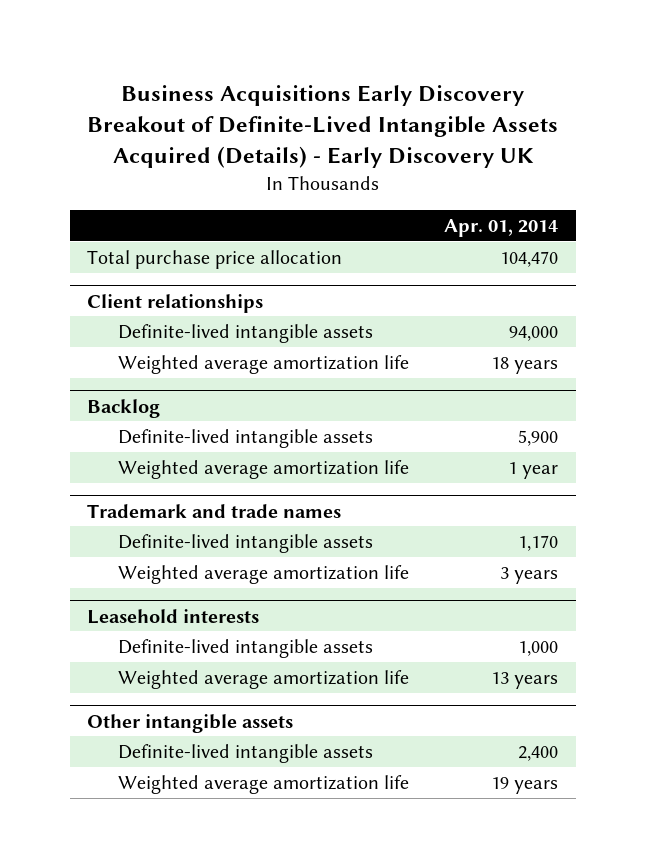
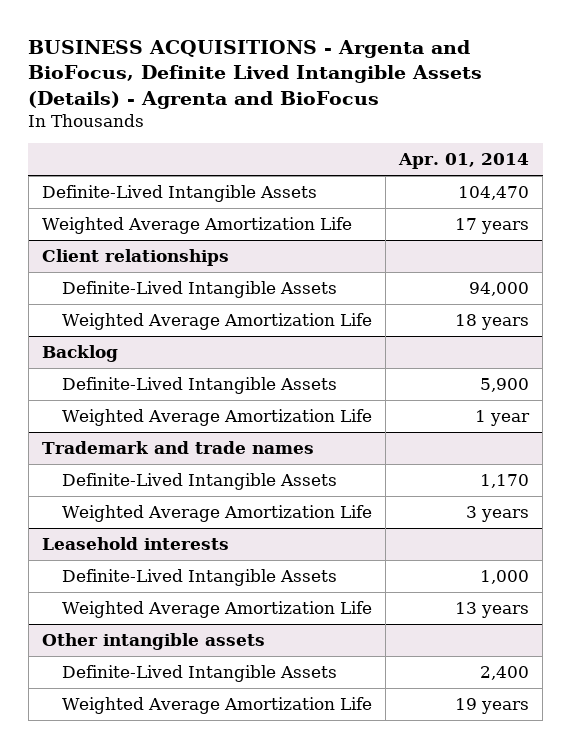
[86,84,558,168] Business Acquisitions Early Discovery Breakout of Definite-Lived Intangible Assets Acquired (Details) - Early Discovery UK -> [28,39,483,109] BUSINESS ACQUISITIONS - Argenta and BioFocus, Definite Lived Intangible Assets (Details) - Agrenta and BioFocus
[87,249,343,269] Total purchase price allocation -> [41,185,317,203] Definite-Lived Intangible Assets
none -> [41,217,352,235] Weighted Average Amortization Life
[117,323,373,343] Definite-lived intangible assets -> [61,281,337,299] Definite-Lived Intangible Assets
[117,354,409,374] Weighted average amortization life -> [61,313,372,331] Weighted Average Amortization Life
[117,428,373,448] Definite-lived intangible assets -> [61,377,337,395] Definite-Lived Intangible Assets
[117,459,409,479] Weighted average amortization life -> [61,409,372,427] Weighted Average Amortization Life
[117,533,373,553] Definite-lived intangible assets -> [61,473,337,491] Definite-Lived Intangible Assets
[117,564,409,584] Weighted average amortization life -> [61,505,372,523] Weighted Average Amortization Life
[117,638,373,658] Definite-lived intangible assets -> [61,569,337,587] Definite-Lived Intangible Assets
[117,669,409,689] Weighted average amortization life -> [61,601,372,619] Weighted Average Amortization Life
[117,743,373,763] Definite-lived intangible assets -> [61,665,337,683] Definite-Lived Intangible Assets
[117,774,409,794] Weighted average amortization life -> [61,697,372,715] Weighted Average Amortization Life

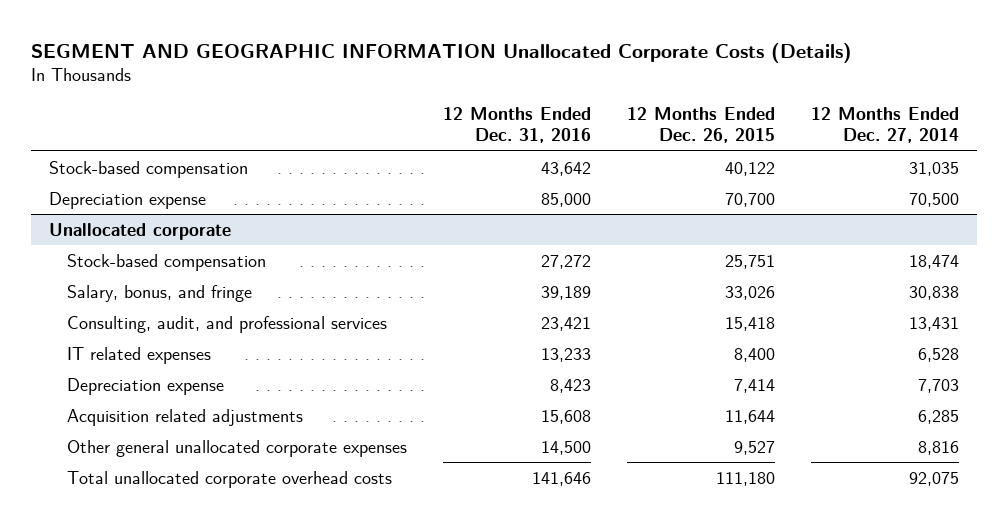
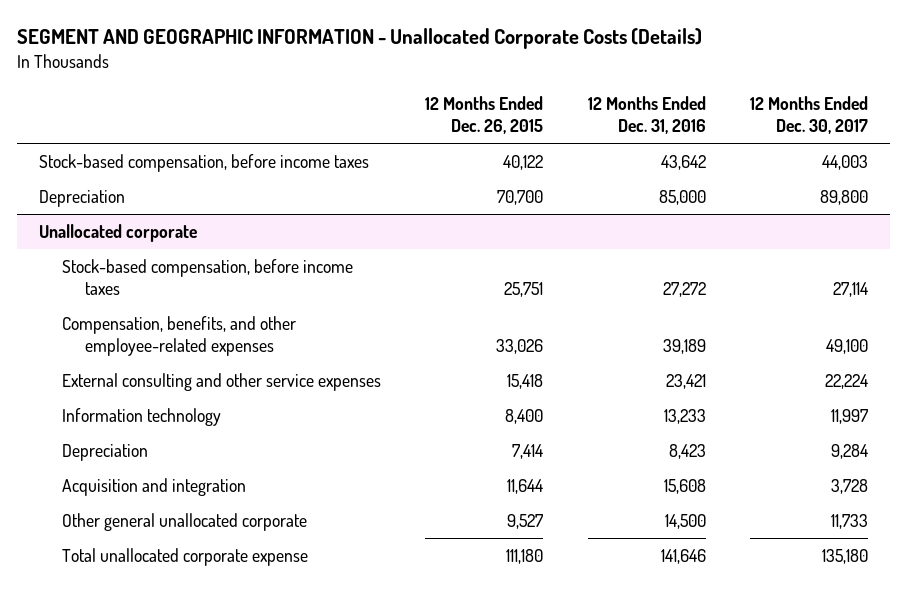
[30,42,852,63] SEGMENT AND GEOGRAPHIC INFORMATION Unallocated Corporate Costs (Details) -> [16,28,702,50] SEGMENT AND GEOGRAPHIC INFORMATION - Unallocated Corporate Costs (Details)
[810,106,959,144] 12 Months Ended Dec. 27, 2014 -> none
none -> [749,95,868,135] 12 Months Ended Dec. 30, 2017
[48,160,248,178] Stock-based compensation -> [38,153,369,172] Stock-based compensation, before income taxes
[48,191,206,209] Depreciation expense -> [38,189,125,207] Depreciation
[66,253,266,271] Stock-based compensation -> [62,258,354,296] Stock-based compensation, before income taxes
[66,284,252,302] Salary, bonus, and fringe -> [62,315,297,357] Compensation, benefits, and other employee-related expenses
[66,315,387,333] Consulting, audit, and professional services -> [62,372,382,391] External consulting and other service expenses
[66,346,211,364] IT related expenses -> [62,407,222,426] Information technology
[66,377,224,395] Depreciation expense -> [62,443,149,461] Depreciation
[66,408,303,426] Acquisition related adjustments -> [62,477,247,496] Acquisition and integration
[66,439,407,457] Other general unallocated corporate expenses -> [62,512,308,531] Other general unallocated corporate
[66,470,392,488] Total unallocated corporate overhead costs -> [62,547,309,566] Total unallocated corporate expense

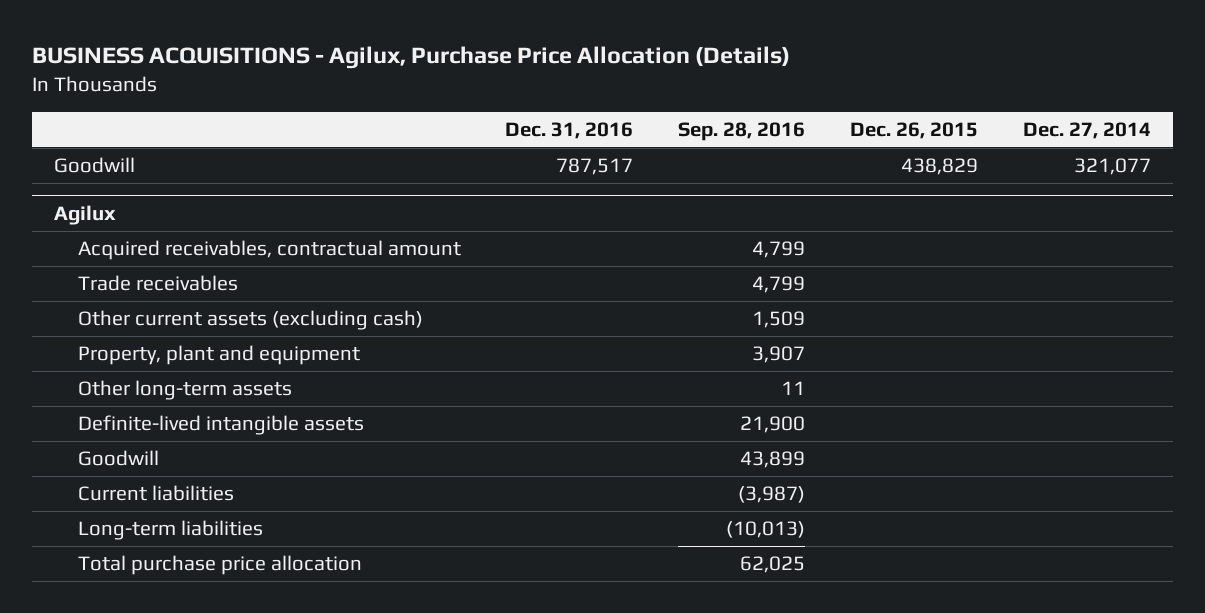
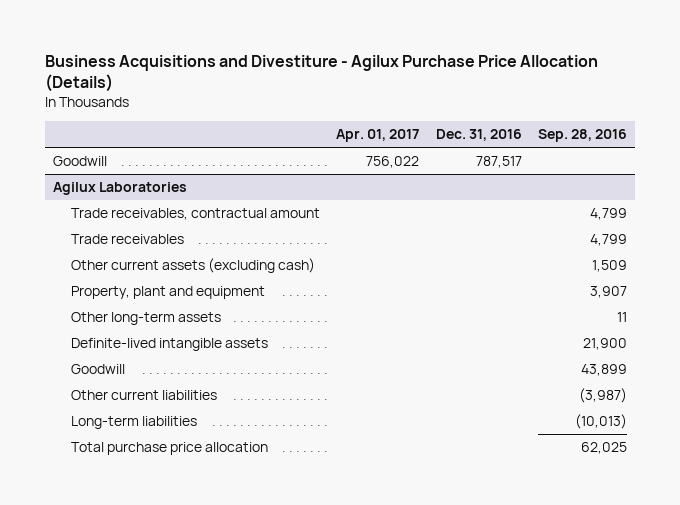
[31,46,790,70] BUSINESS ACQUISITIONS - Agilux, Purchase Price Allocation (Details) -> [45,54,599,93] Business Acquisitions and Divestiture - Agilux Purchase Price Allocation (Details)
[849,121,978,139] Dec. 26, 2015 -> none
[1022,121,1151,139] Dec. 27, 2014 -> none
none -> [336,129,420,143] Apr. 01, 2017
[53,205,116,226] Agilux -> [53,182,188,196] Agilux Laboratories
[77,240,461,261] Acquired receivables, contractual amount -> [70,208,320,221] Trade receivables, contractual amount
[77,485,234,502] Current liabilities -> [70,390,217,401] Other current liabilities

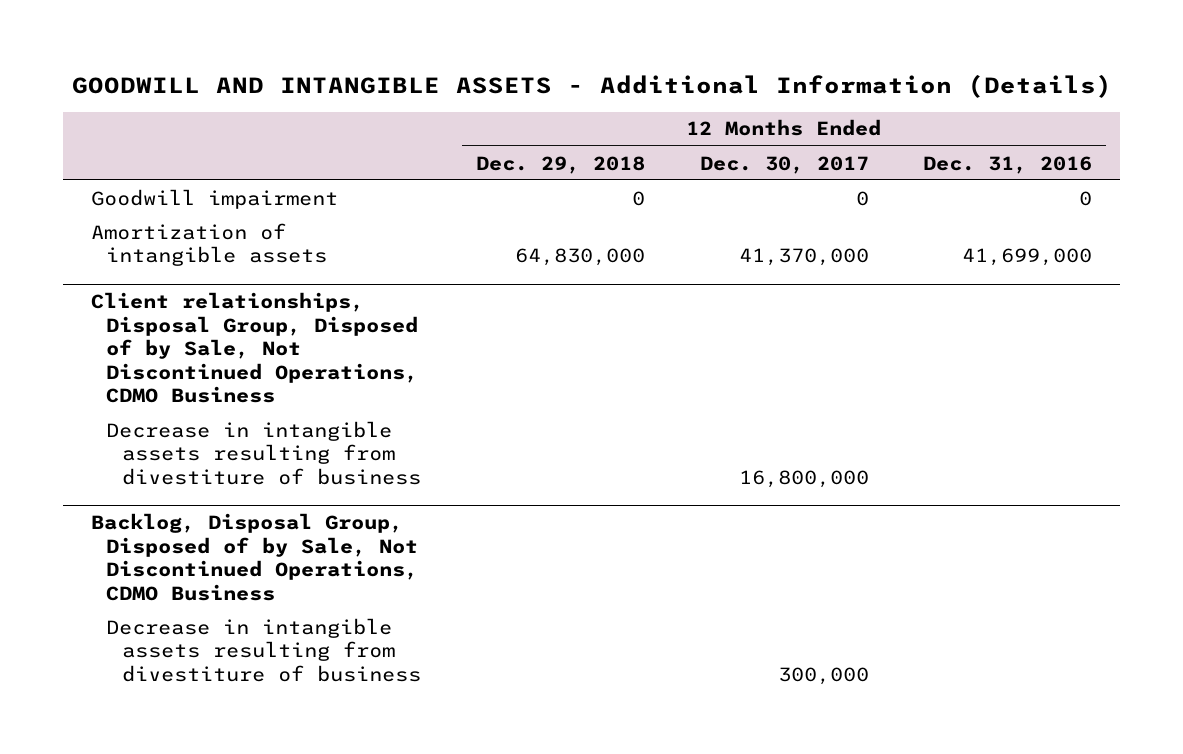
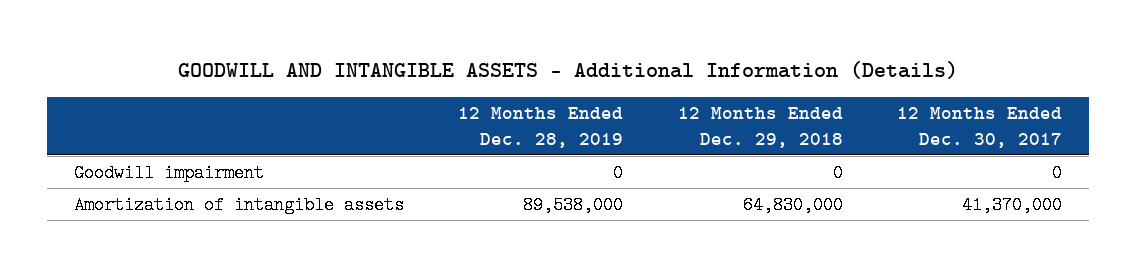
[923,155,1093,174] Dec. 31, 2016 -> none
none -> [458,107,624,148] 12 Months Ended Dec. 28, 2019
[90,292,419,404] Client relationships, Disposal Group, Disposed of by Sale, Not Discontinued Operations, CDMO Business -> none
[106,420,421,485] Decrease in intangible assets resulting from divestiture of business -> none
[90,513,419,601] Backlog, Disposal Group, Disposed of by Sale, Not Discontinued Operations, CDMO Business -> none
[106,617,421,682] Decrease in intangible assets resulting from divestiture of business -> none

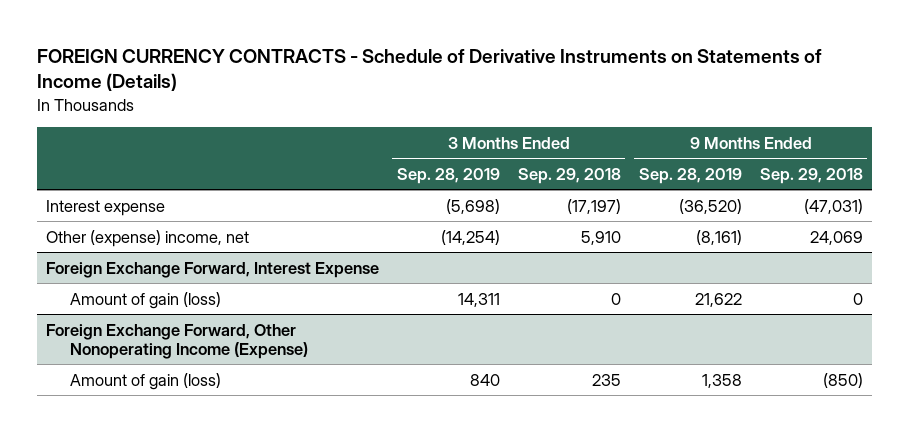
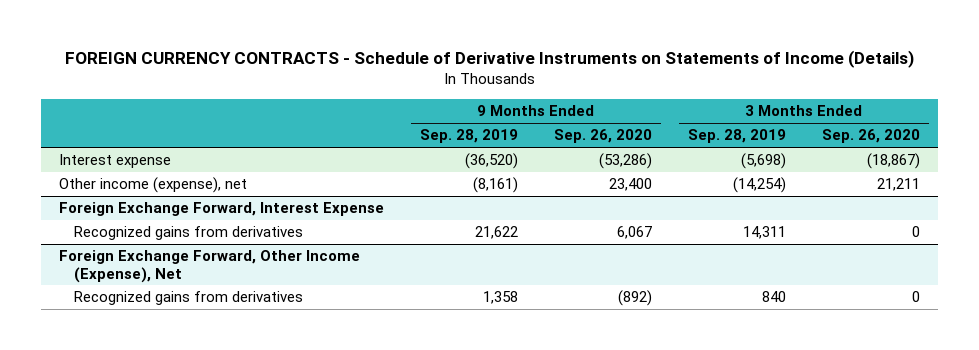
[517,167,621,184] Sep. 29, 2018 -> none
[759,167,863,184] Sep. 29, 2018 -> none
none -> [554,129,653,144] Sep. 26, 2020
none -> [822,129,921,144] Sep. 26, 2020
[45,229,249,247] Other (expense) income, net -> [58,177,247,194] Other income (expense), net
[69,291,221,309] Amount of gain (loss) -> [74,226,304,241] Recognized gains from derivatives
[45,323,308,359] Foreign Exchange Forward, Other Nonoperating Income (Expense) -> [58,250,360,283] Foreign Exchange Forward, Other Income (Expense), Net
[69,372,221,390] Amount of gain (loss) -> [74,291,304,306] Recognized gains from derivatives

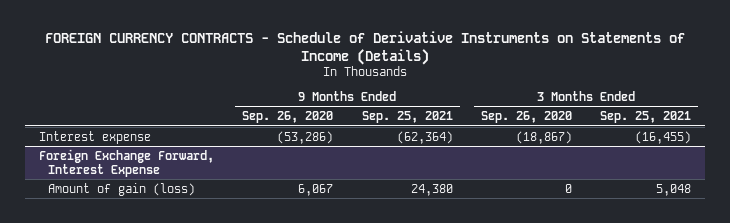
[419,129,518,144] Sep. 28, 2019 -> none
[688,129,787,144] Sep. 28, 2019 -> none
none -> [361,111,453,124] Sep. 25, 2021
none -> [600,111,692,124] Sep. 25, 2021
[58,177,247,194] Other income (expense), net -> none
[58,250,360,283] Foreign Exchange Forward, Other Income (Expense), Net -> none
[74,291,304,306] Recognized gains from derivatives -> none
[74,226,304,241] Recognized gains from derivatives -> [47,182,195,196] Amount of gain (loss)

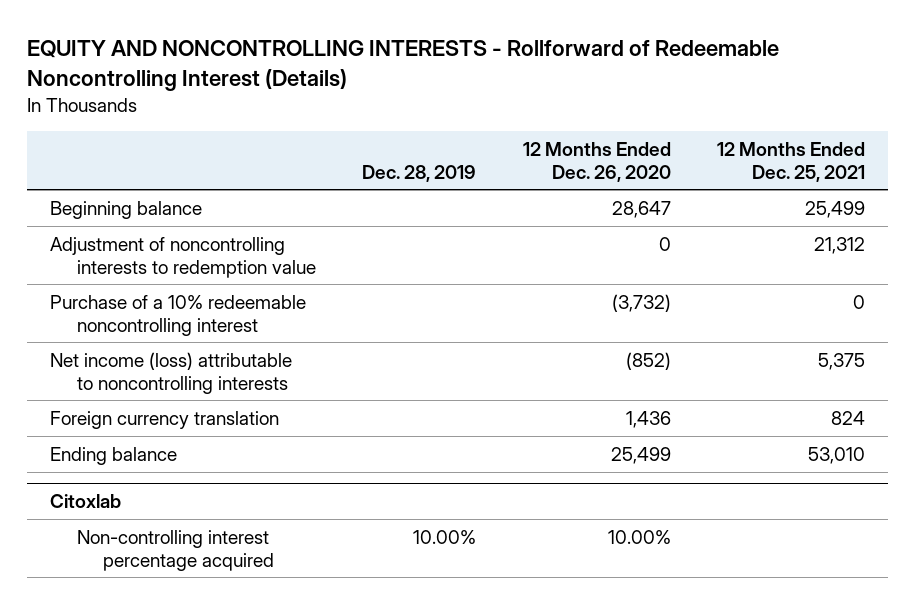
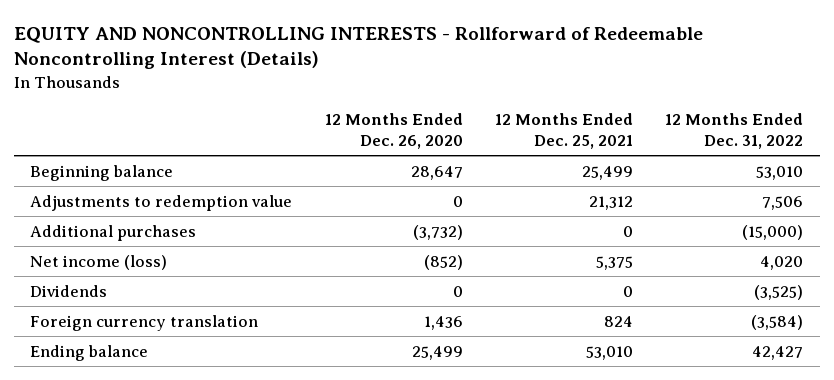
[362,164,477,182] Dec. 28, 2019 -> none
none -> [665,113,804,149] 12 Months Ended Dec. 31, 2022
[49,236,316,278] Adjustment of noncontrolling interests to redemption value -> [30,194,293,211] Adjustments to redemption value
[49,294,306,336] Purchase of a 10% redeemable noncontrolling interest -> [30,224,197,241] Additional purchases
[49,351,292,394] Net income (loss) attributable to noncontrolling interests -> [30,254,168,270] Net income (loss)
none -> [30,284,108,297] Dividends
[49,494,121,509] Citoxlab -> none
[76,529,275,571] Non-controlling interest percentage acquired -> none

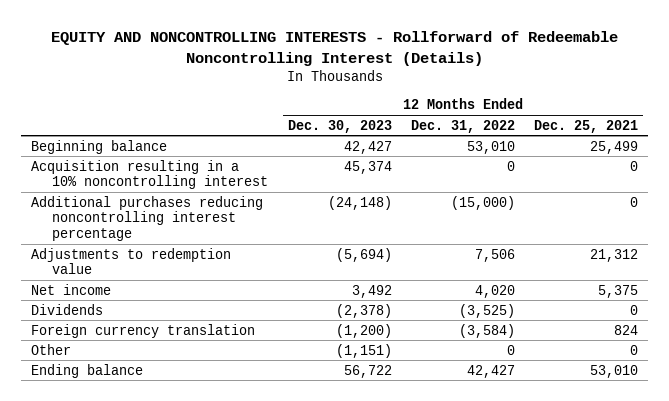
[324,113,463,149] 12 Months Ended Dec. 26, 2020 -> none
none -> [287,119,392,133] Dec. 30, 2023
none -> [30,159,269,190] Acquisition resulting in a 10% noncontrolling interest
none -> [30,195,263,242] Additional purchases reducing noncontrolling interest percentage
[30,224,197,241] Additional purchases -> none
[30,254,168,270] Net income (loss) -> [30,283,111,295] Net income
none -> [30,343,71,355] Other

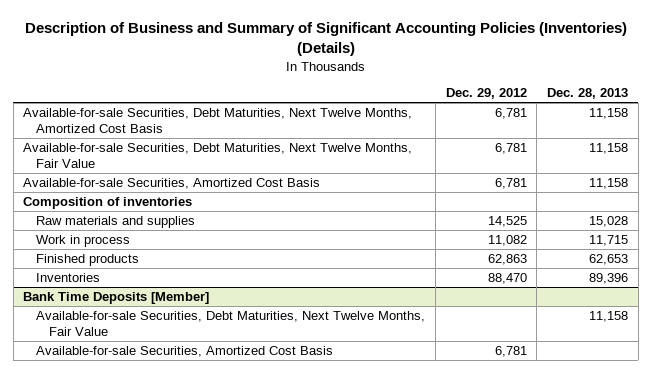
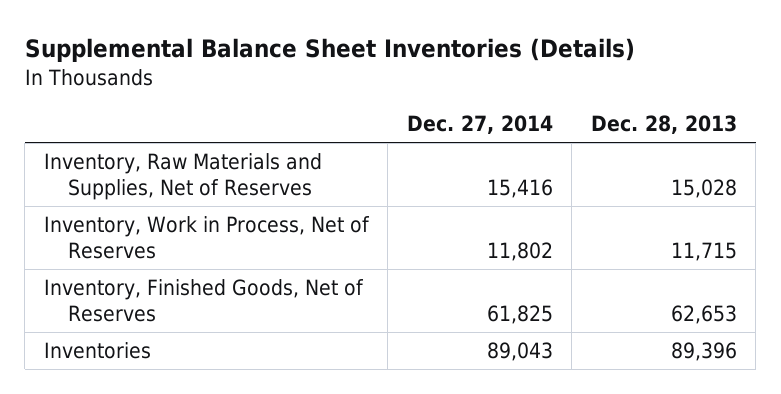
[24,22,627,57] Description of Business and Summary of Significant Accounting Policies (Inventories) (Details) -> [24,37,635,62] Supplemental Balance Sheet Inventories (Details)
[445,88,527,100] Dec. 29, 2012 -> none
none -> [406,115,553,135] Dec. 27, 2014
[23,107,413,133] Available-for-sale Securities, Debt Maturities, Next Twelve Months, Amortized Cost Basis -> none
[23,142,413,168] Available-for-sale Securities, Debt Maturities, Next Twelve Months, Fair Value -> none
[23,177,321,189] Available-for-sale Securities, Amortized Cost Basis -> none
[23,196,193,209] Composition of inventories -> none
[36,215,196,228] Raw materials and supplies -> [43,153,322,200] Inventory, Raw Materials and Supplies, Net of Reserves
[36,234,131,247] Work in process -> [43,216,370,259] Inventory, Work in Process, Net of Reserves
[36,253,140,266] Finished products -> [43,279,364,322] Inventory, Finished Goods, Net of Reserves
[23,291,210,304] Bank Time Deposits [Member] -> none
[36,310,426,336] Available-for-sale Securities, Debt Maturities, Next Twelve Months, Fair Value -> none
[36,345,334,357] Available-for-sale Securities, Amortized Cost Basis -> none

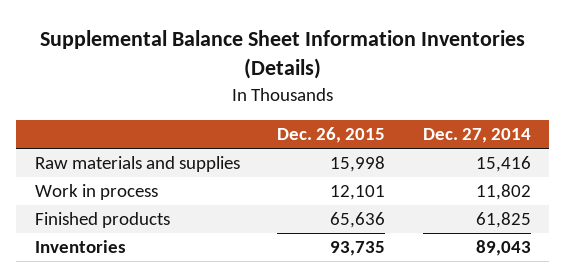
[24,37,635,62] Supplemental Balance Sheet Inventories (Details) -> [39,29,525,80] Supplemental Balance Sheet Information Inventories (Details)
[590,115,737,135] Dec. 28, 2013 -> none
none -> [277,127,386,144] Dec. 26, 2015
[43,153,322,200] Inventory, Raw Materials and Supplies, Net of Reserves -> [35,156,241,173] Raw materials and supplies
[43,216,370,259] Inventory, Work in Process, Net of Reserves -> [35,184,159,201] Work in process
[43,279,364,322] Inventory, Finished Goods, Net of Reserves -> [35,212,171,229] Finished products

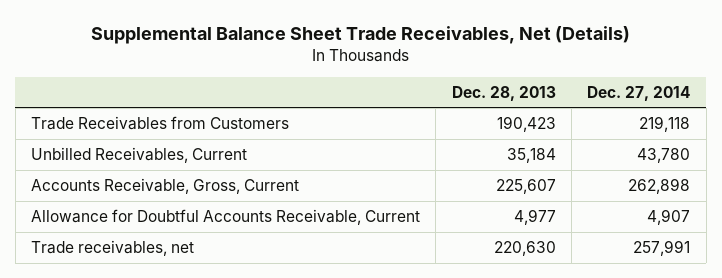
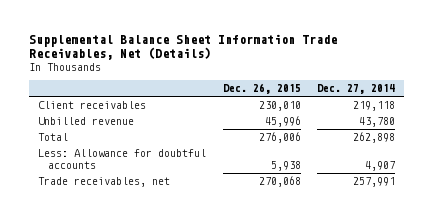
[90,25,630,44] Supplemental Balance Sheet Trade Receivables, Net (Details) -> [29,33,338,61] Supplemental Balance Sheet Information Trade Receivables, Net (Details)
[451,85,556,101] Dec. 28, 2013 -> none
none -> [222,83,301,95] Dec. 26, 2015
[31,115,290,130] Trade Receivables from Customers -> [37,101,146,110] Client receivables
[31,146,248,163] Unbilled Receivables, Current -> [37,117,134,126] Unbilled revenue
[31,177,300,194] Accounts Receivable, Gross, Current -> [37,133,68,142] Total
[31,208,421,225] Allowance for Doubtful Accounts Receivable, Current -> [37,149,206,169] Less: Allowance for doubtful accounts

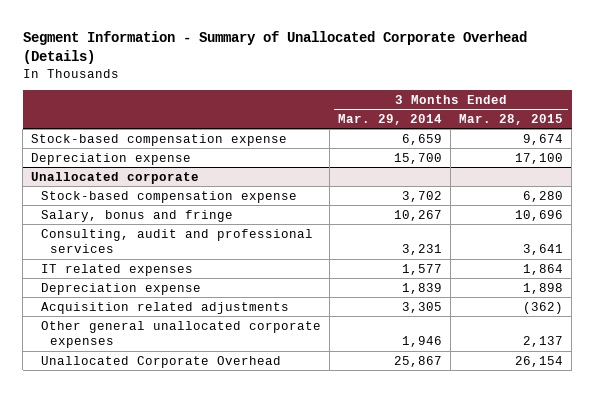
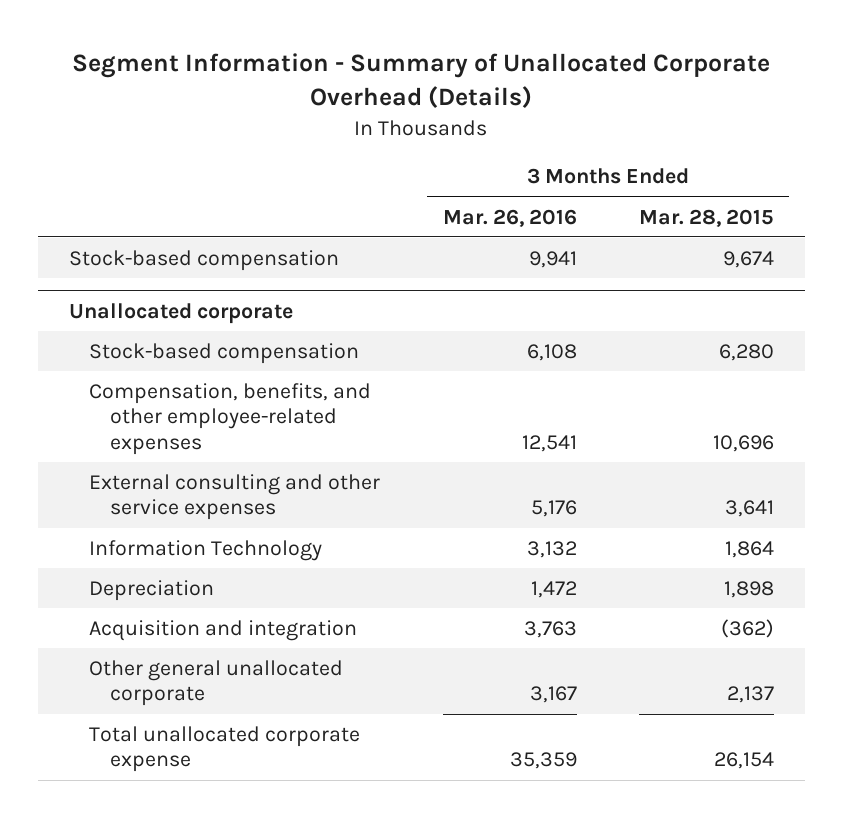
[337,113,442,125] Mar. 29, 2014 -> none
none -> [442,208,577,227] Mar. 26, 2016
[31,152,192,165] Depreciation expense -> none
[31,133,288,146] Stock-based compensation expense -> [68,250,339,272] Stock-based compensation
[40,190,297,203] Stock-based compensation expense -> [89,343,360,365] Stock-based compensation
[40,209,233,222] Salary, bonus and fringe -> [89,383,372,455] Compensation, benefits, and other employee-related expenses
[40,228,313,254] Consulting, audit and professional services -> [89,474,381,521] External consulting and other service expenses
[40,263,193,276] IT related expenses -> [89,540,323,562] Information Technology
[40,282,201,295] Depreciation expense -> [89,580,215,602] Depreciation
[40,301,289,314] Acquisition related adjustments -> [89,620,358,642] Acquisition and integration
[40,320,321,349] Other general unallocated corporate expenses -> [89,660,344,707] Other general unallocated corporate
[40,355,281,368] Unallocated Corporate Overhead -> [89,726,361,773] Total unallocated corporate expense

